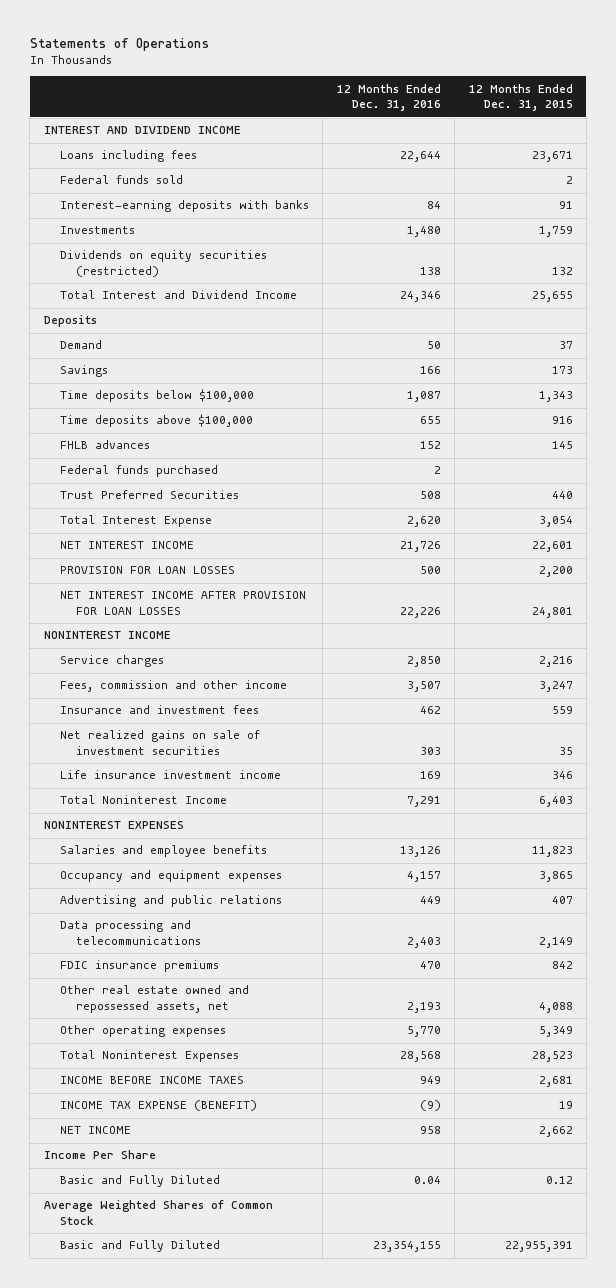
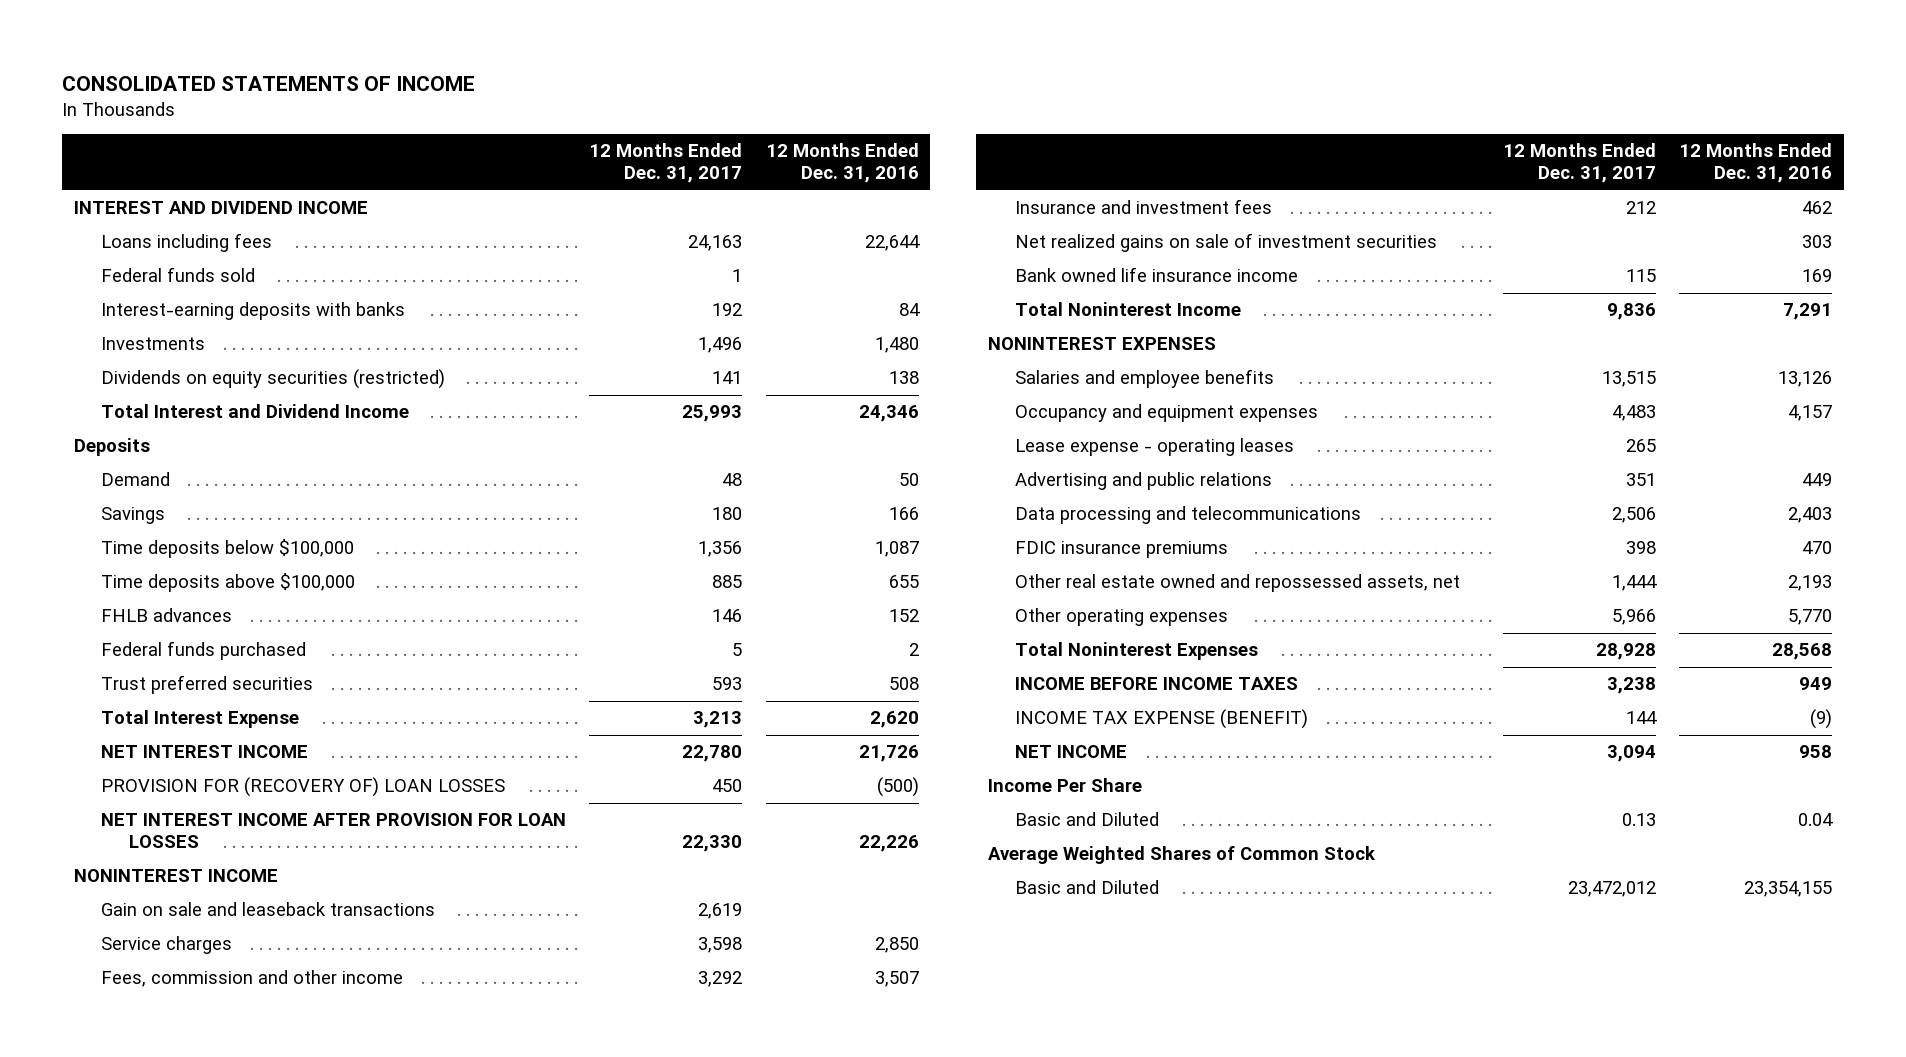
[29,38,209,52] Statements of Operations -> [62,75,476,91] CONSOLIDATED STATEMENTS OF INCOME
[468,83,573,112] 12 Months Ended Dec. 31, 2015 -> none
none -> [589,143,743,184] 12 Months Ended Dec. 31, 2017
[60,490,240,500] Trust Preferred Securities -> [101,675,314,695] Trust preferred securities
[60,566,236,575] PROVISION FOR LOAN LOSSES -> [101,777,506,798] PROVISION FOR (RECOVERY OF) LOAN LOSSES
[419,566,441,575] 500 -> [876,777,919,798] (500)
none -> [101,902,436,917] Gain on sale and leaseback transactions
[60,770,282,780] Life insurance investment income -> [1014,267,1298,283] Bank owned life insurance income
none -> [1014,438,1294,457] Lease expense - operating leases
[60,1175,221,1188] Basic and Fully Diluted -> [1014,812,1159,827] Basic and Diluted
[60,1240,221,1253] Basic and Fully Diluted -> [1014,880,1159,895] Basic and Diluted

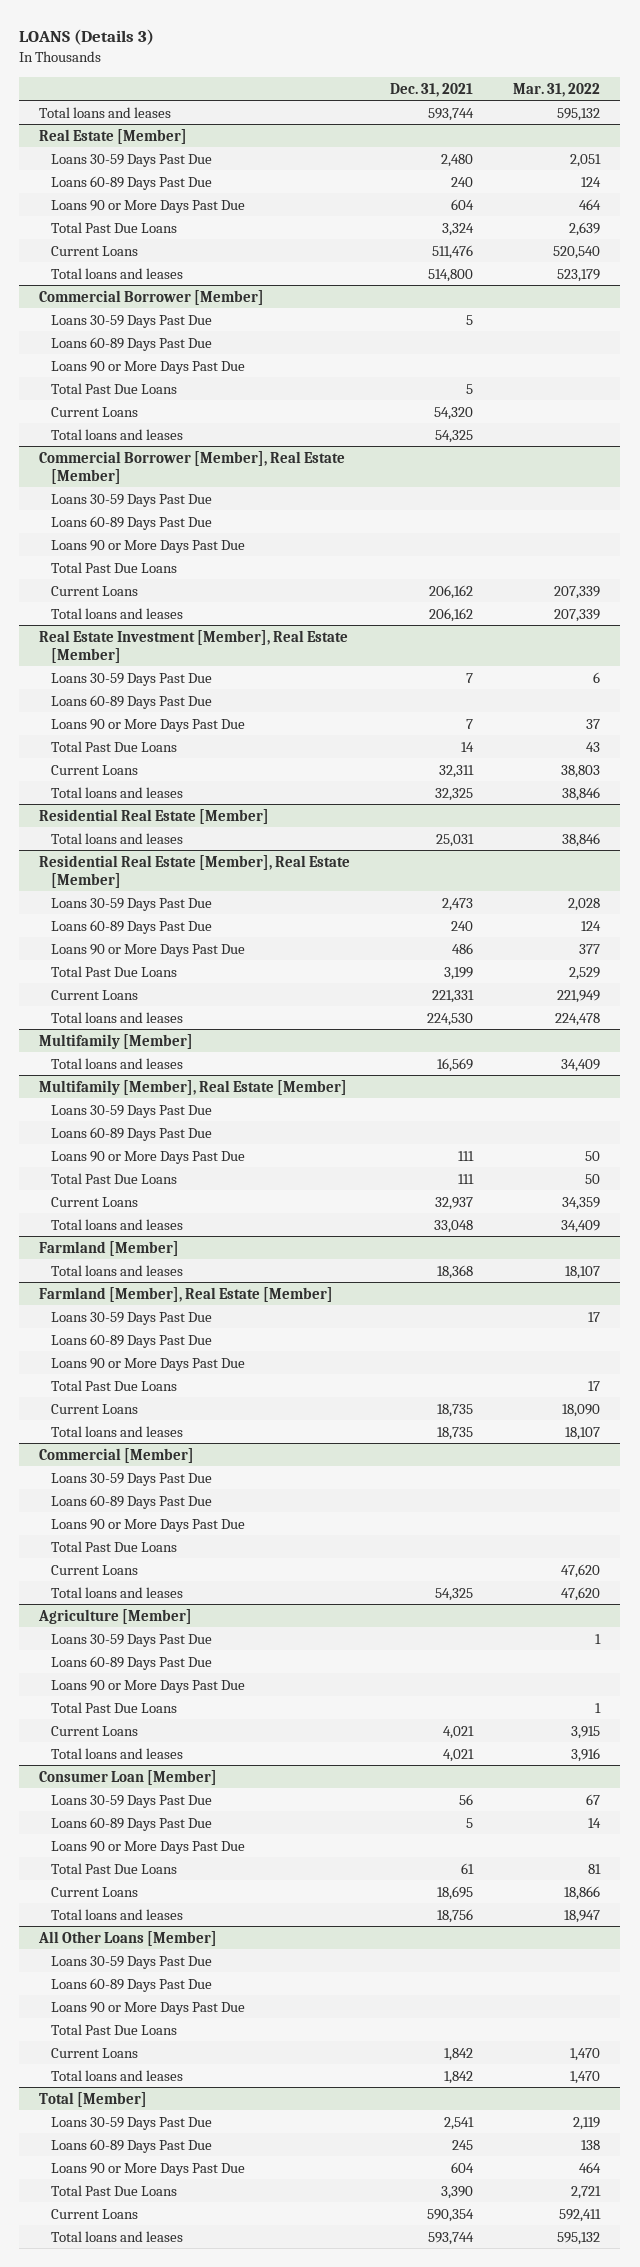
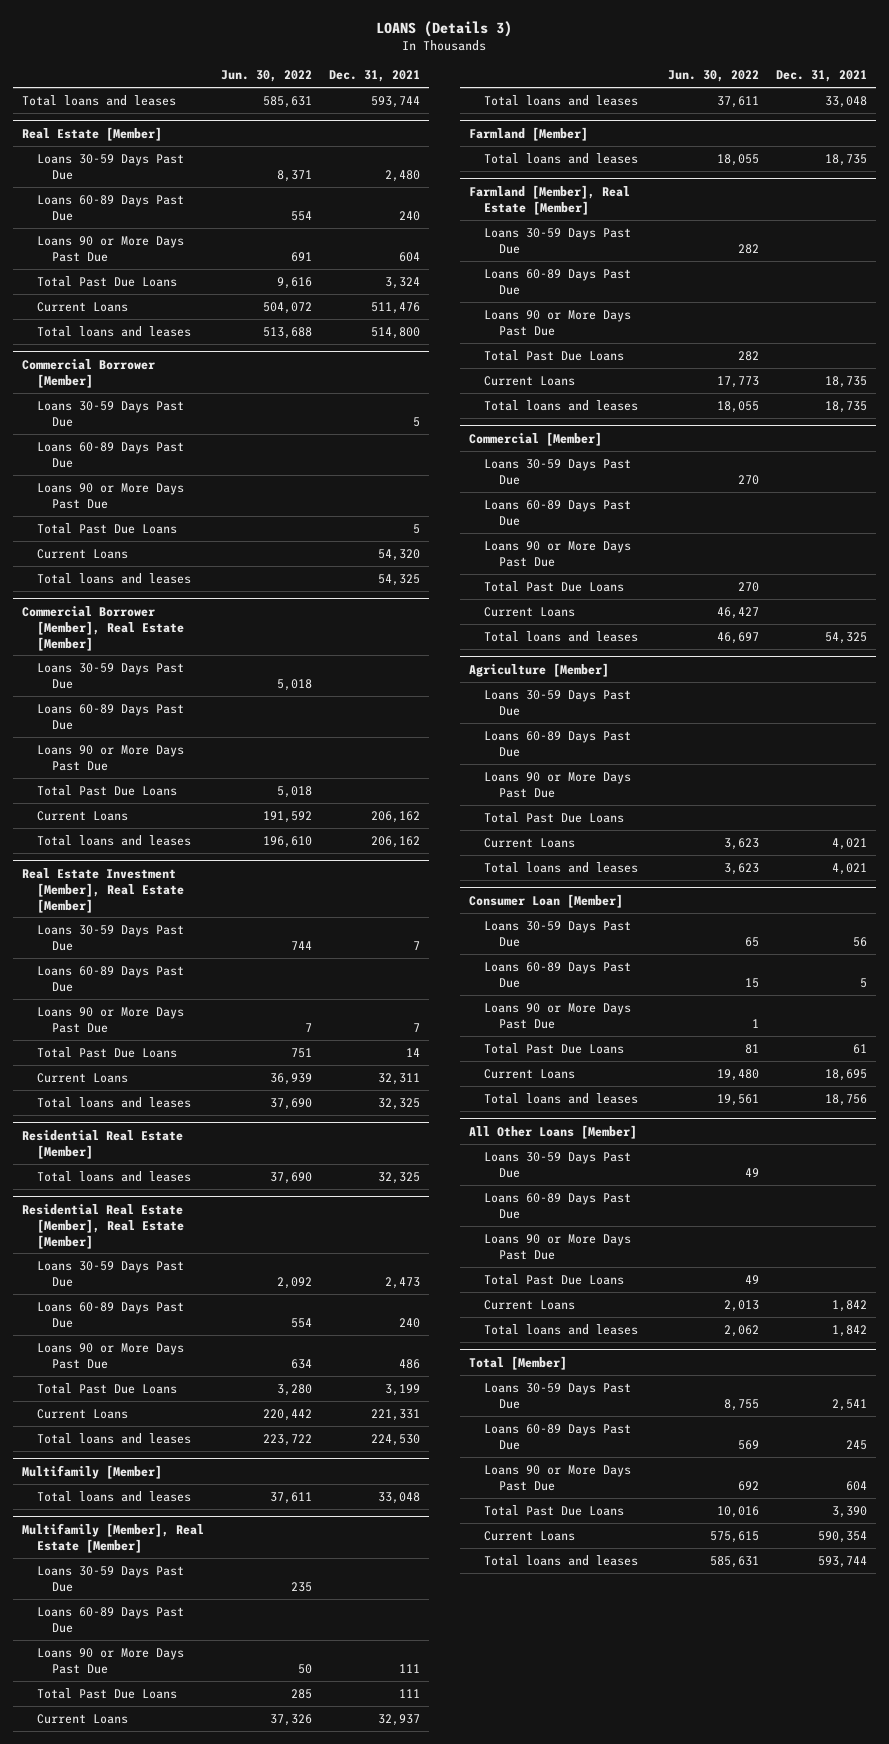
[513,82,601,97] Mar. 31, 2022 -> none
none -> [221,70,313,83] Jun. 30, 2022
[436,833,475,847] 25,031 -> [378,1171,421,1184] 32,325
[437,1057,474,1072] 16,569 -> [378,1491,421,1504] 33,048
[437,1264,474,1279] 18,368 -> [824,153,867,166] 18,735

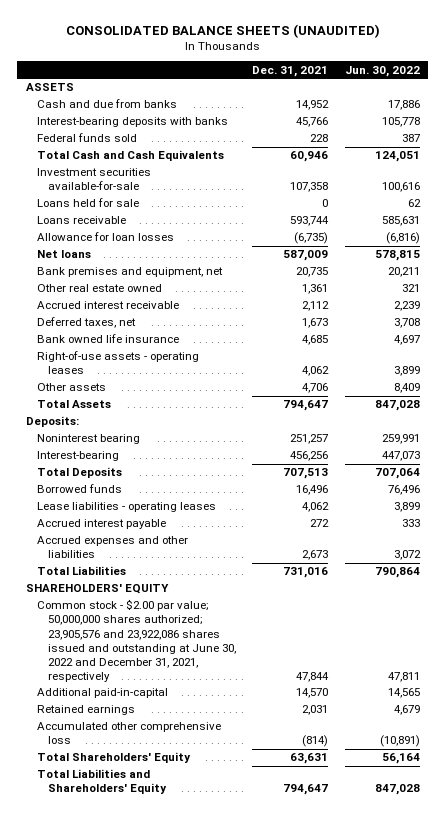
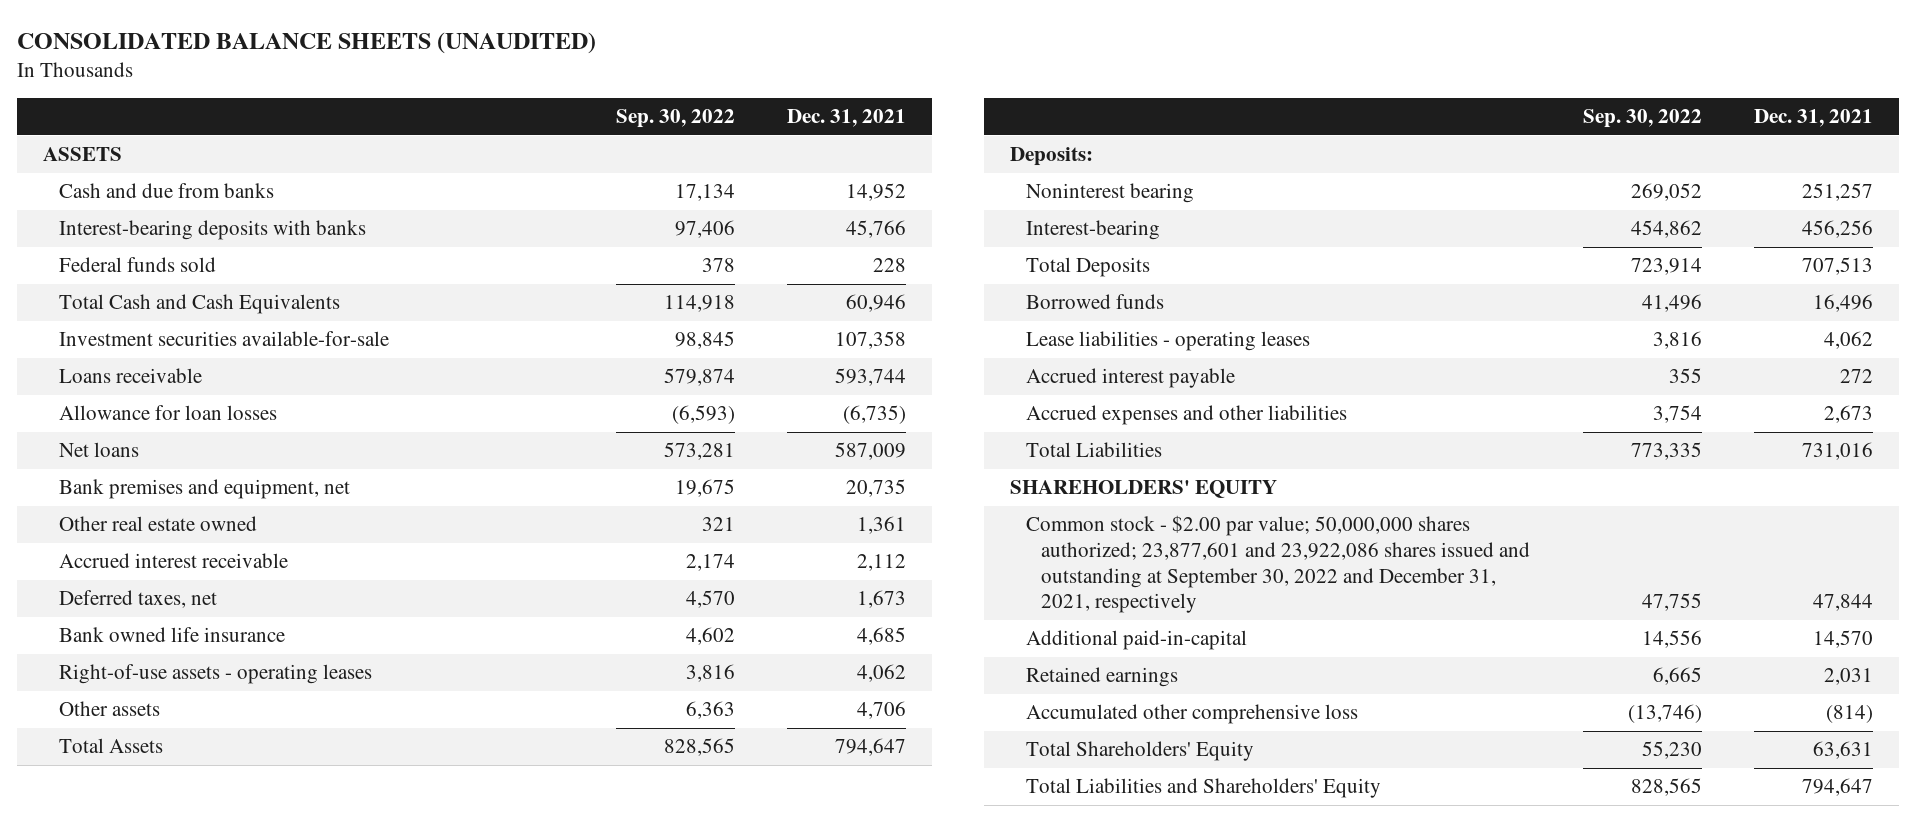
[344,65,420,77] Jun. 30, 2022 -> none
none -> [615,109,735,129] Sep. 30, 2022
[36,198,139,208] Loans held for sale -> none
[36,599,236,682] Common stock - $2.00 par value; 50,000,000 shares authorized; 23,905,576 and 23,922,086 shares issued and outstanding at June 30, 2022 and December 31, 2021, respectively -> [1025,515,1531,614] Common stock - $2.00 par value; 50,000,000 shares authorized; 23,877,601 and 23,922,086 shares issued and outstanding at September 30, 2022 and December 31, 2021, respectively

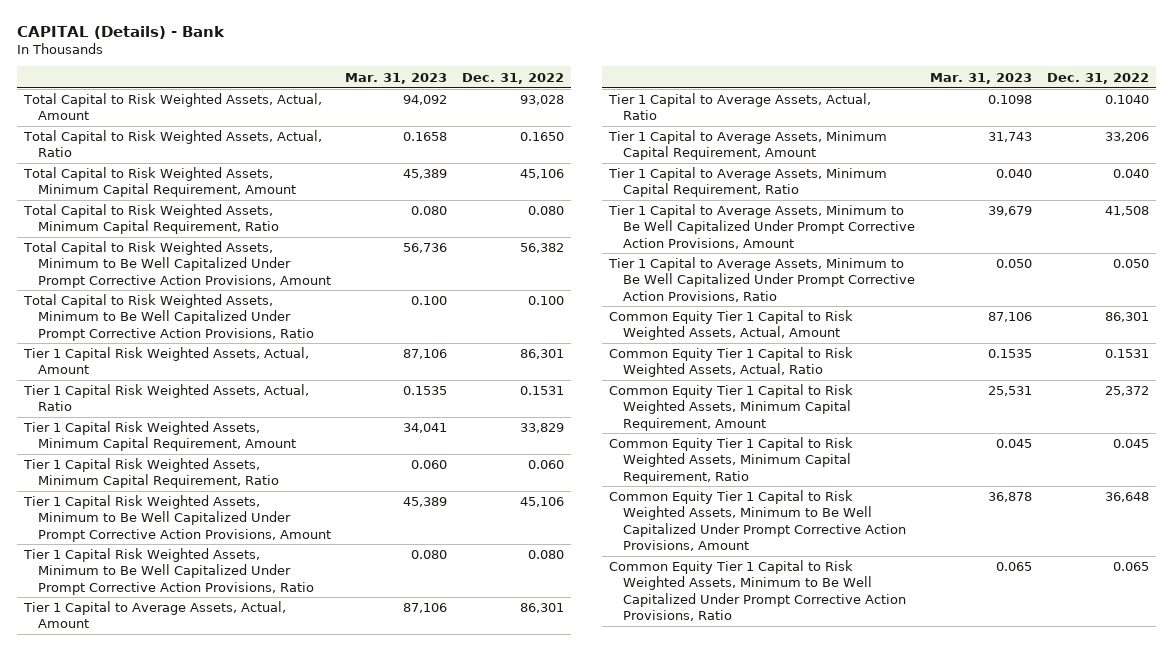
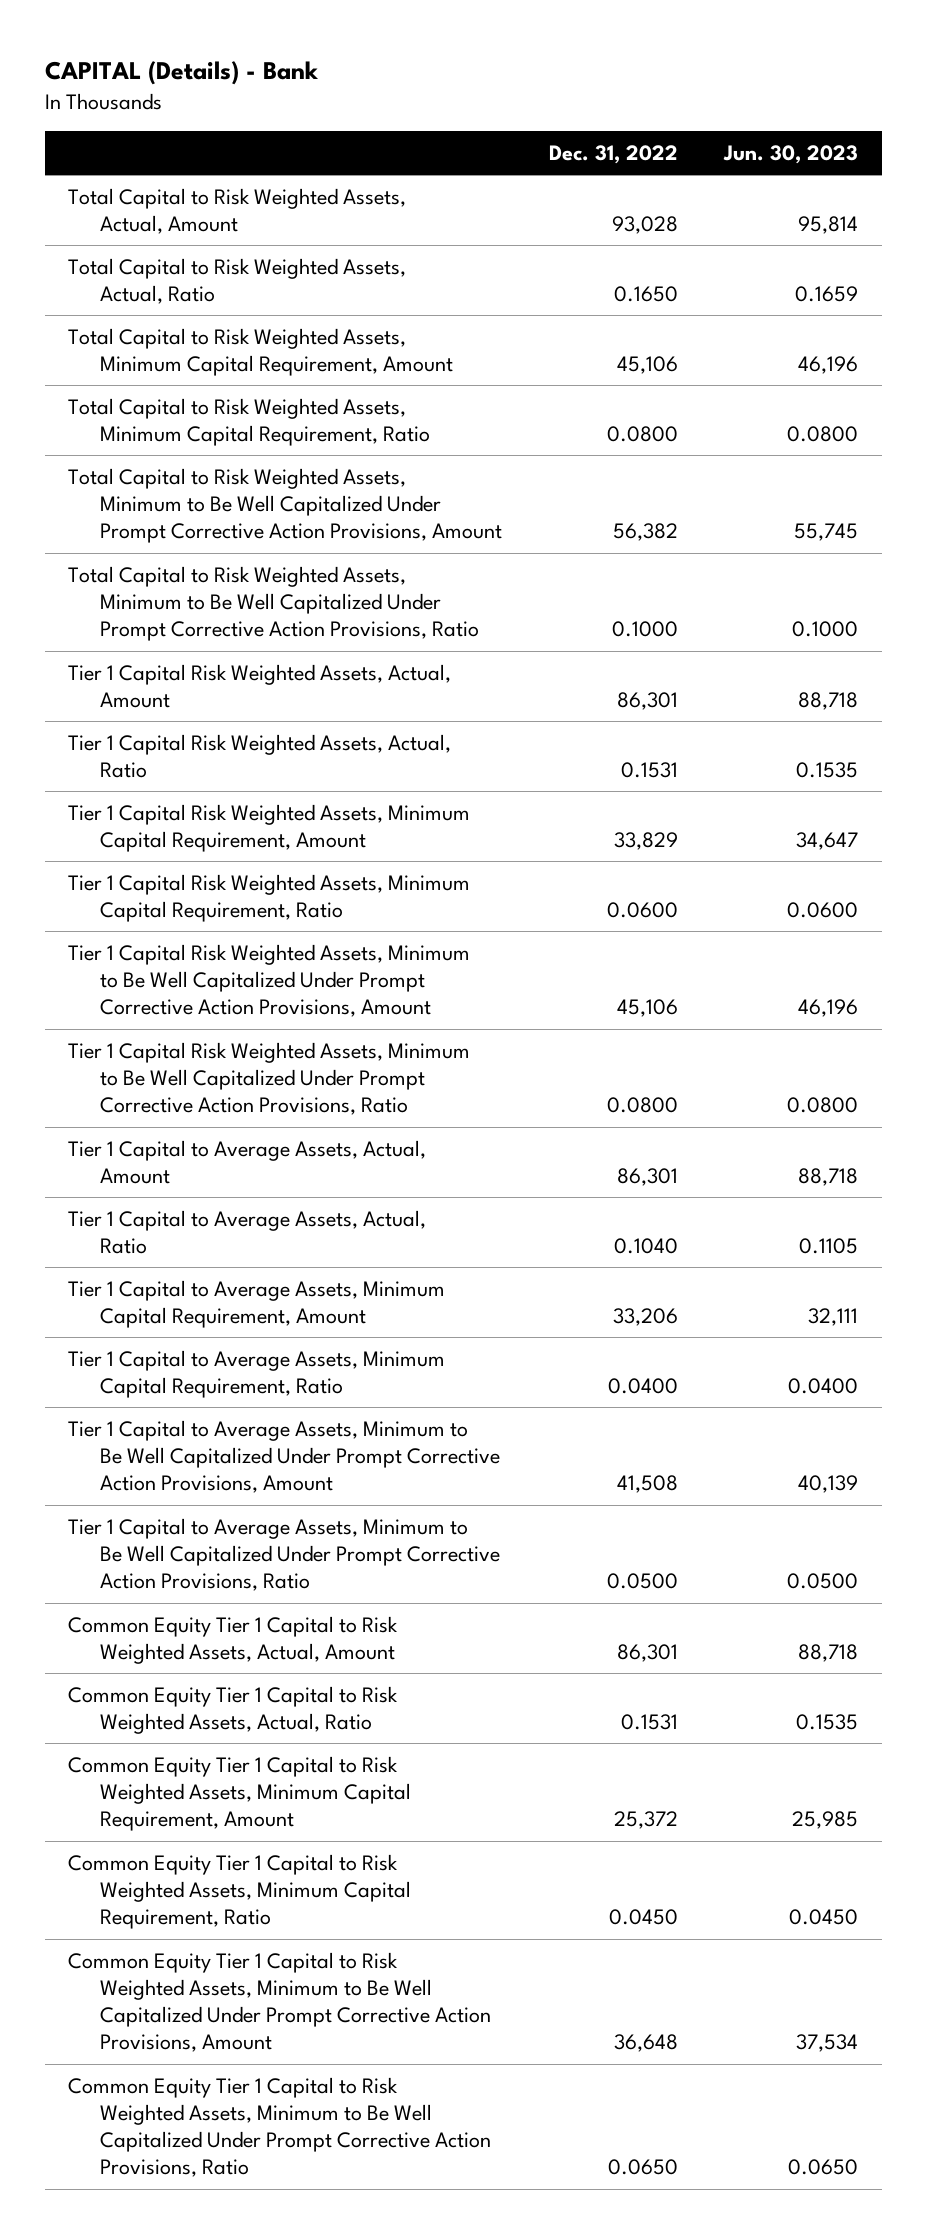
[345,72,448,84] Mar. 31, 2023 -> none
none -> [723,145,859,165] Jun. 30, 2023
[527,206,564,216] 0.080 -> [606,426,678,443] 0.0800
[527,296,564,306] 0.100 -> [611,621,678,638] 0.1000
[527,460,564,470] 0.060 -> [606,902,678,919] 0.0600
[527,550,564,560] 0.080 -> [606,1097,678,1114] 0.0800
[1112,169,1149,179] 0.040 -> [607,1378,678,1395] 0.0400
[1112,259,1149,269] 0.050 -> [606,1573,678,1590] 0.0500
[1112,439,1149,449] 0.045 -> [608,1909,678,1926] 0.0450
[1112,562,1149,572] 0.065 -> [607,2159,678,2176] 0.0650

